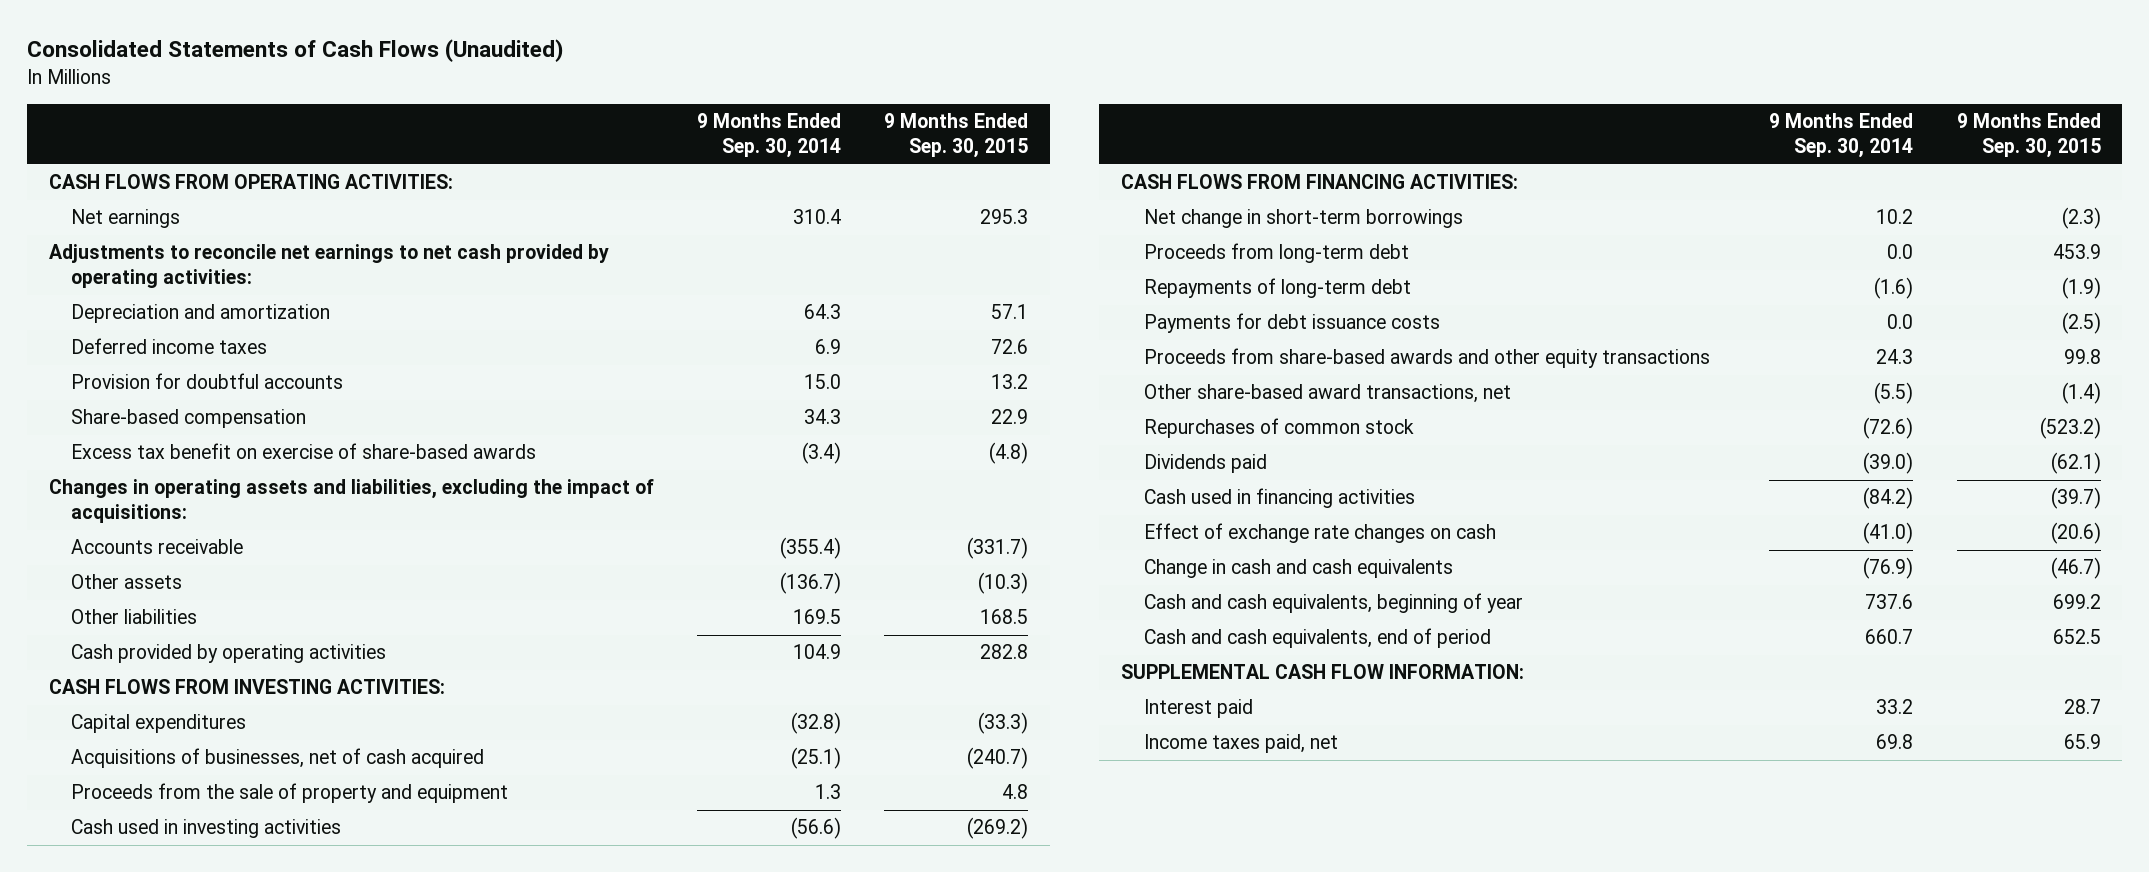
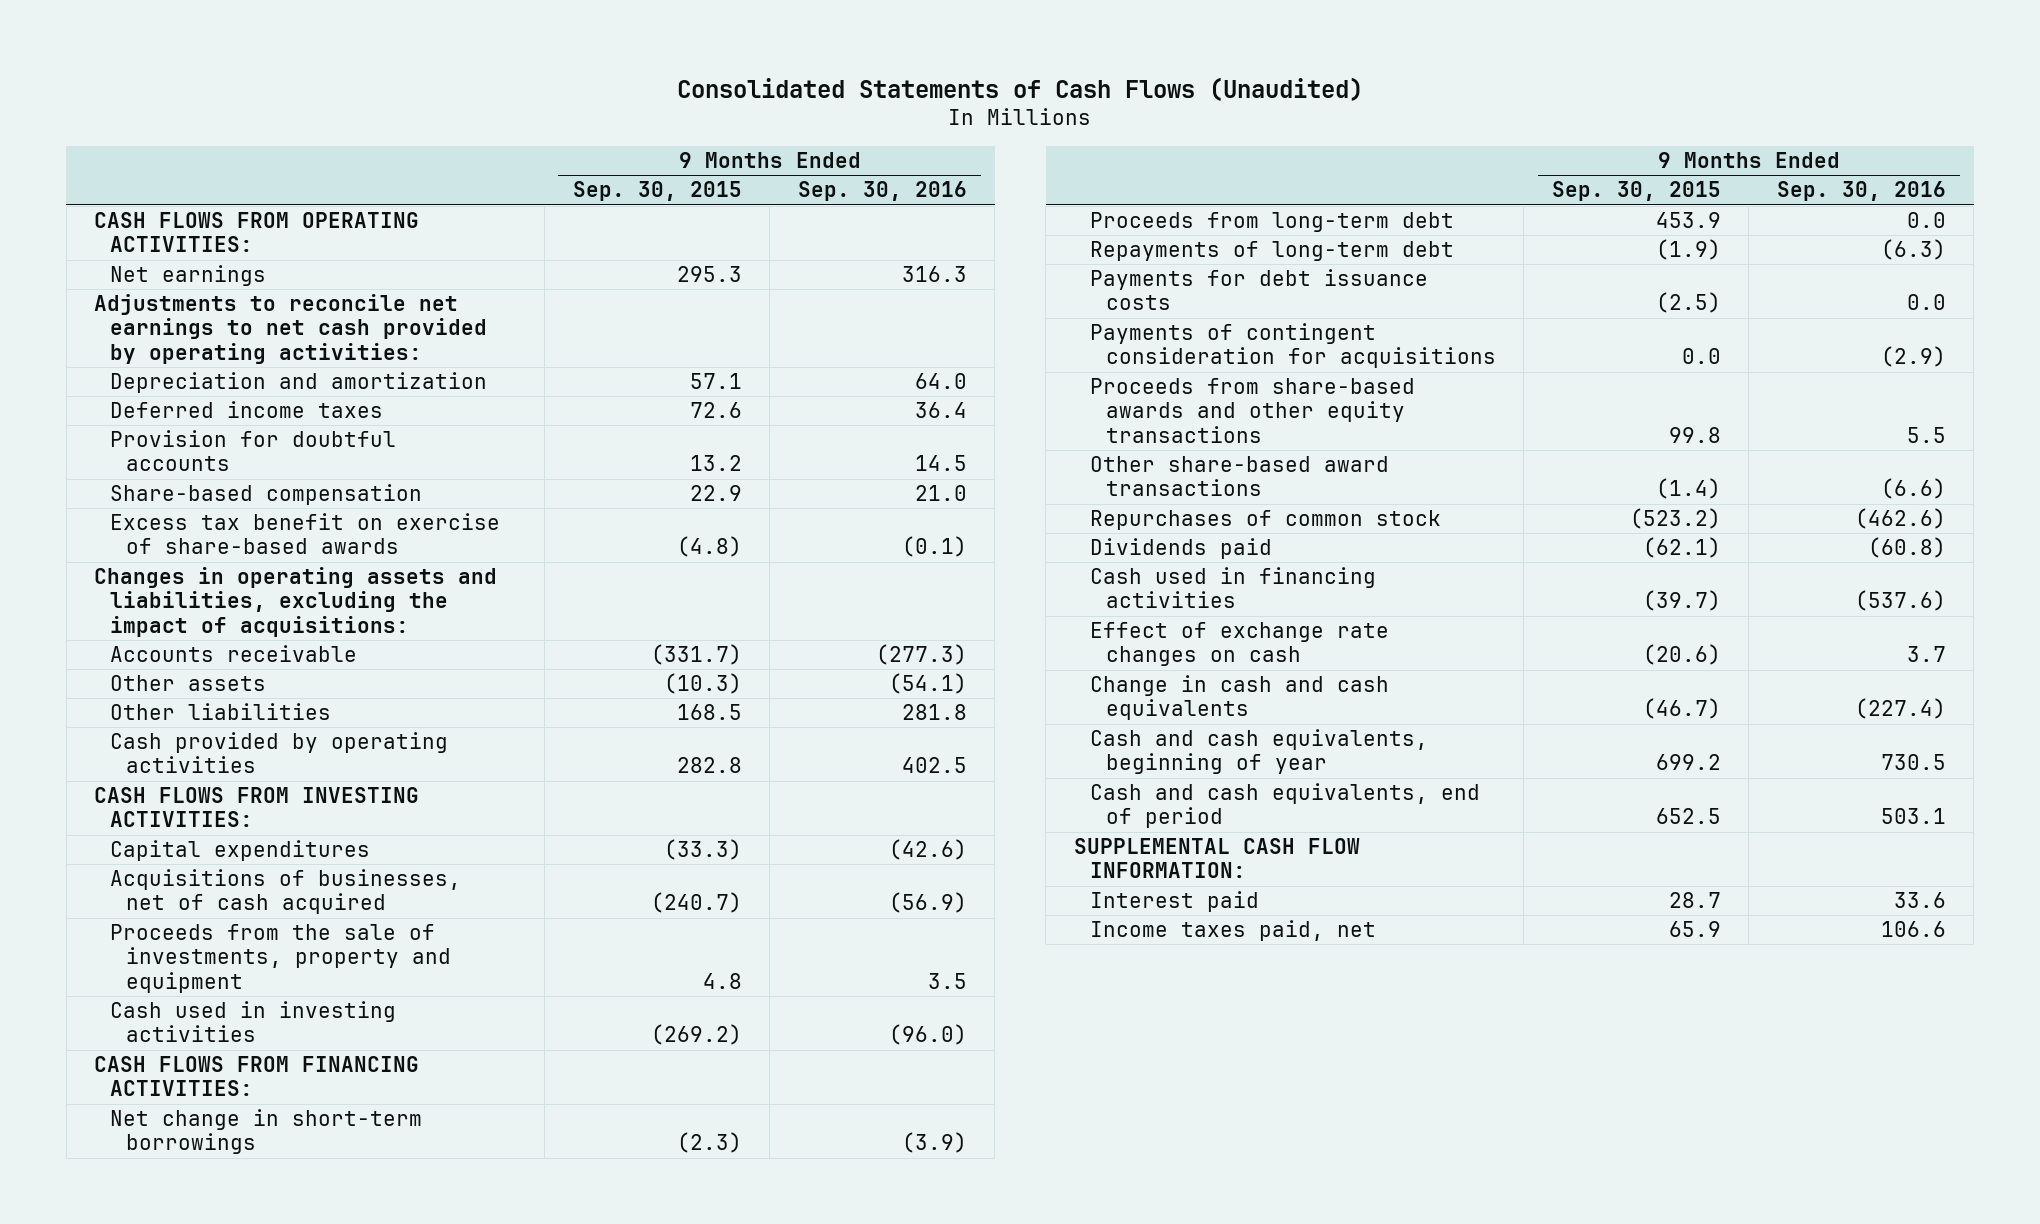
[696,113,841,159] 9 Months Ended Sep. 30, 2014 -> none
none -> [797,181,967,202] Sep. 30, 2016
[71,783,509,804] Proceeds from the sale of property and equipment -> [110,924,452,993] Proceeds from the sale of investments, property and equipment
none -> [1089,323,1496,369] Payments of contingent consideration for acquisitions
[1143,384,1511,404] Other share-based award transactions, net -> [1089,456,1389,497] Other share-based award transactions

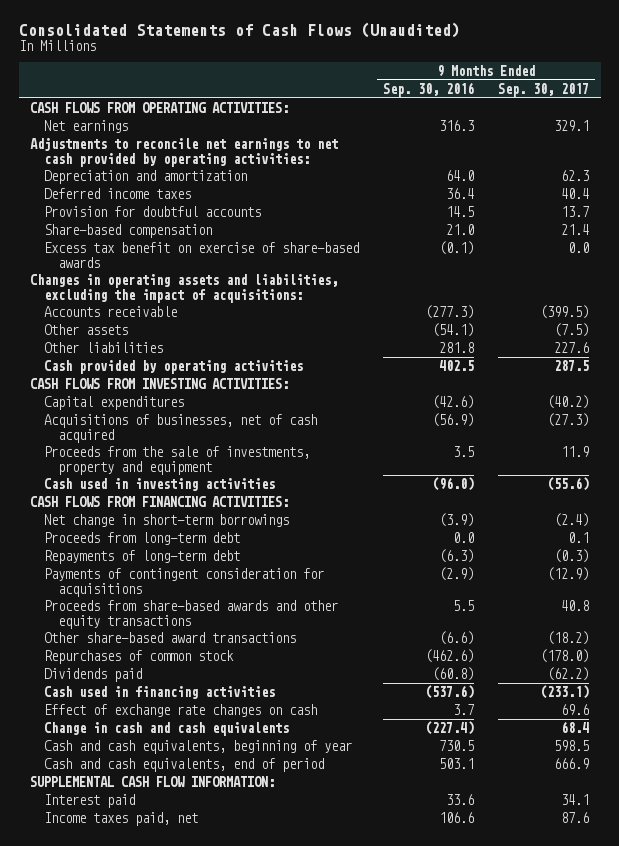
[572,181,742,202] Sep. 30, 2015 -> none
none -> [497,82,589,97] Sep. 30, 2017
[1089,269,1428,311] Payments for debt issuance costs -> none

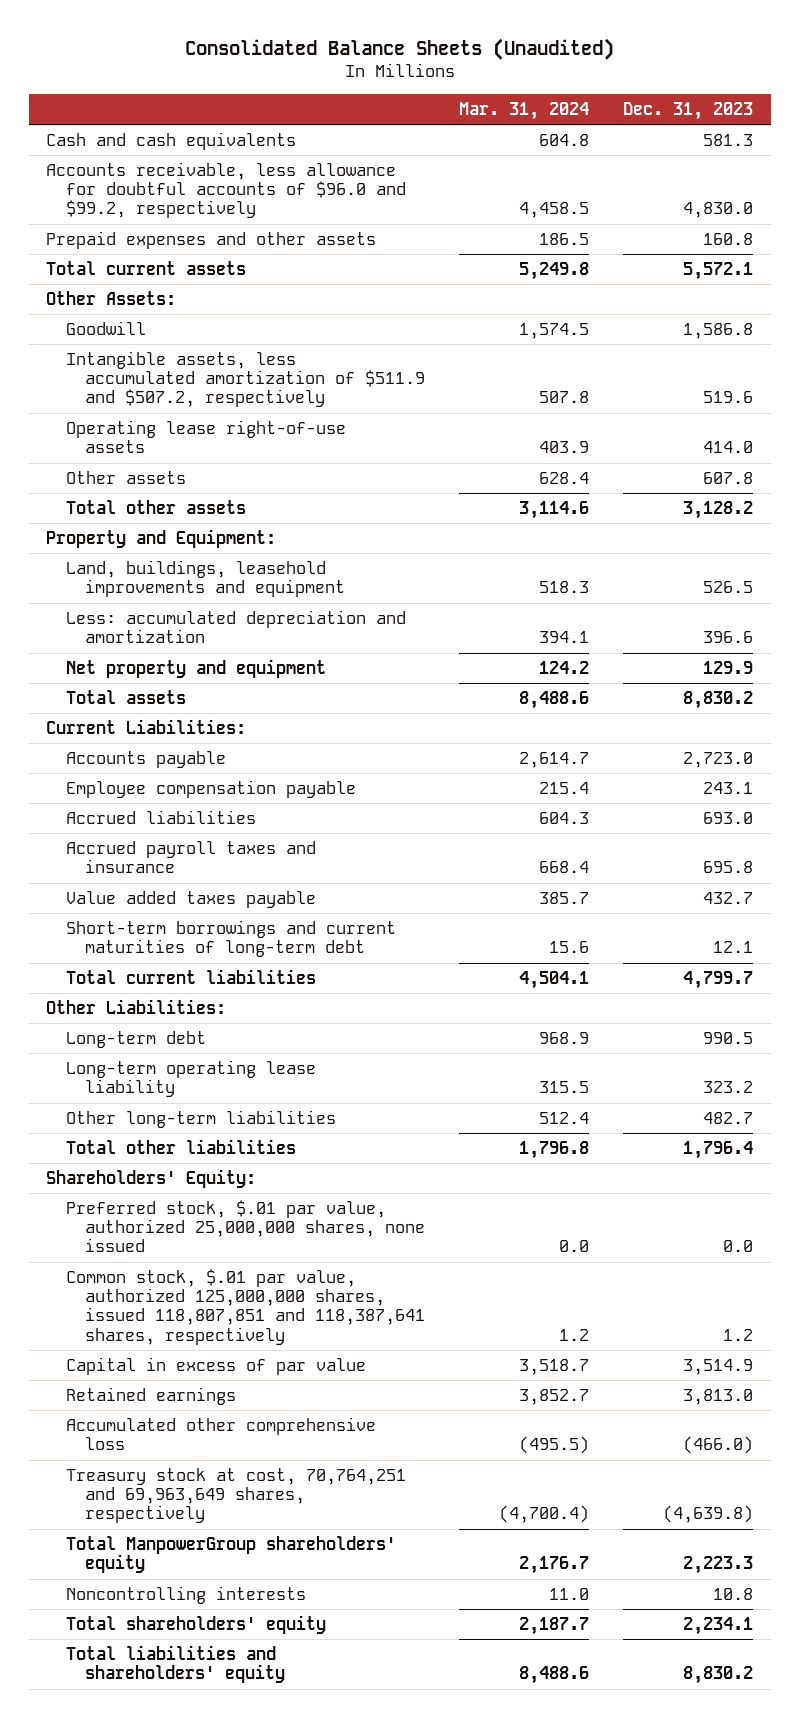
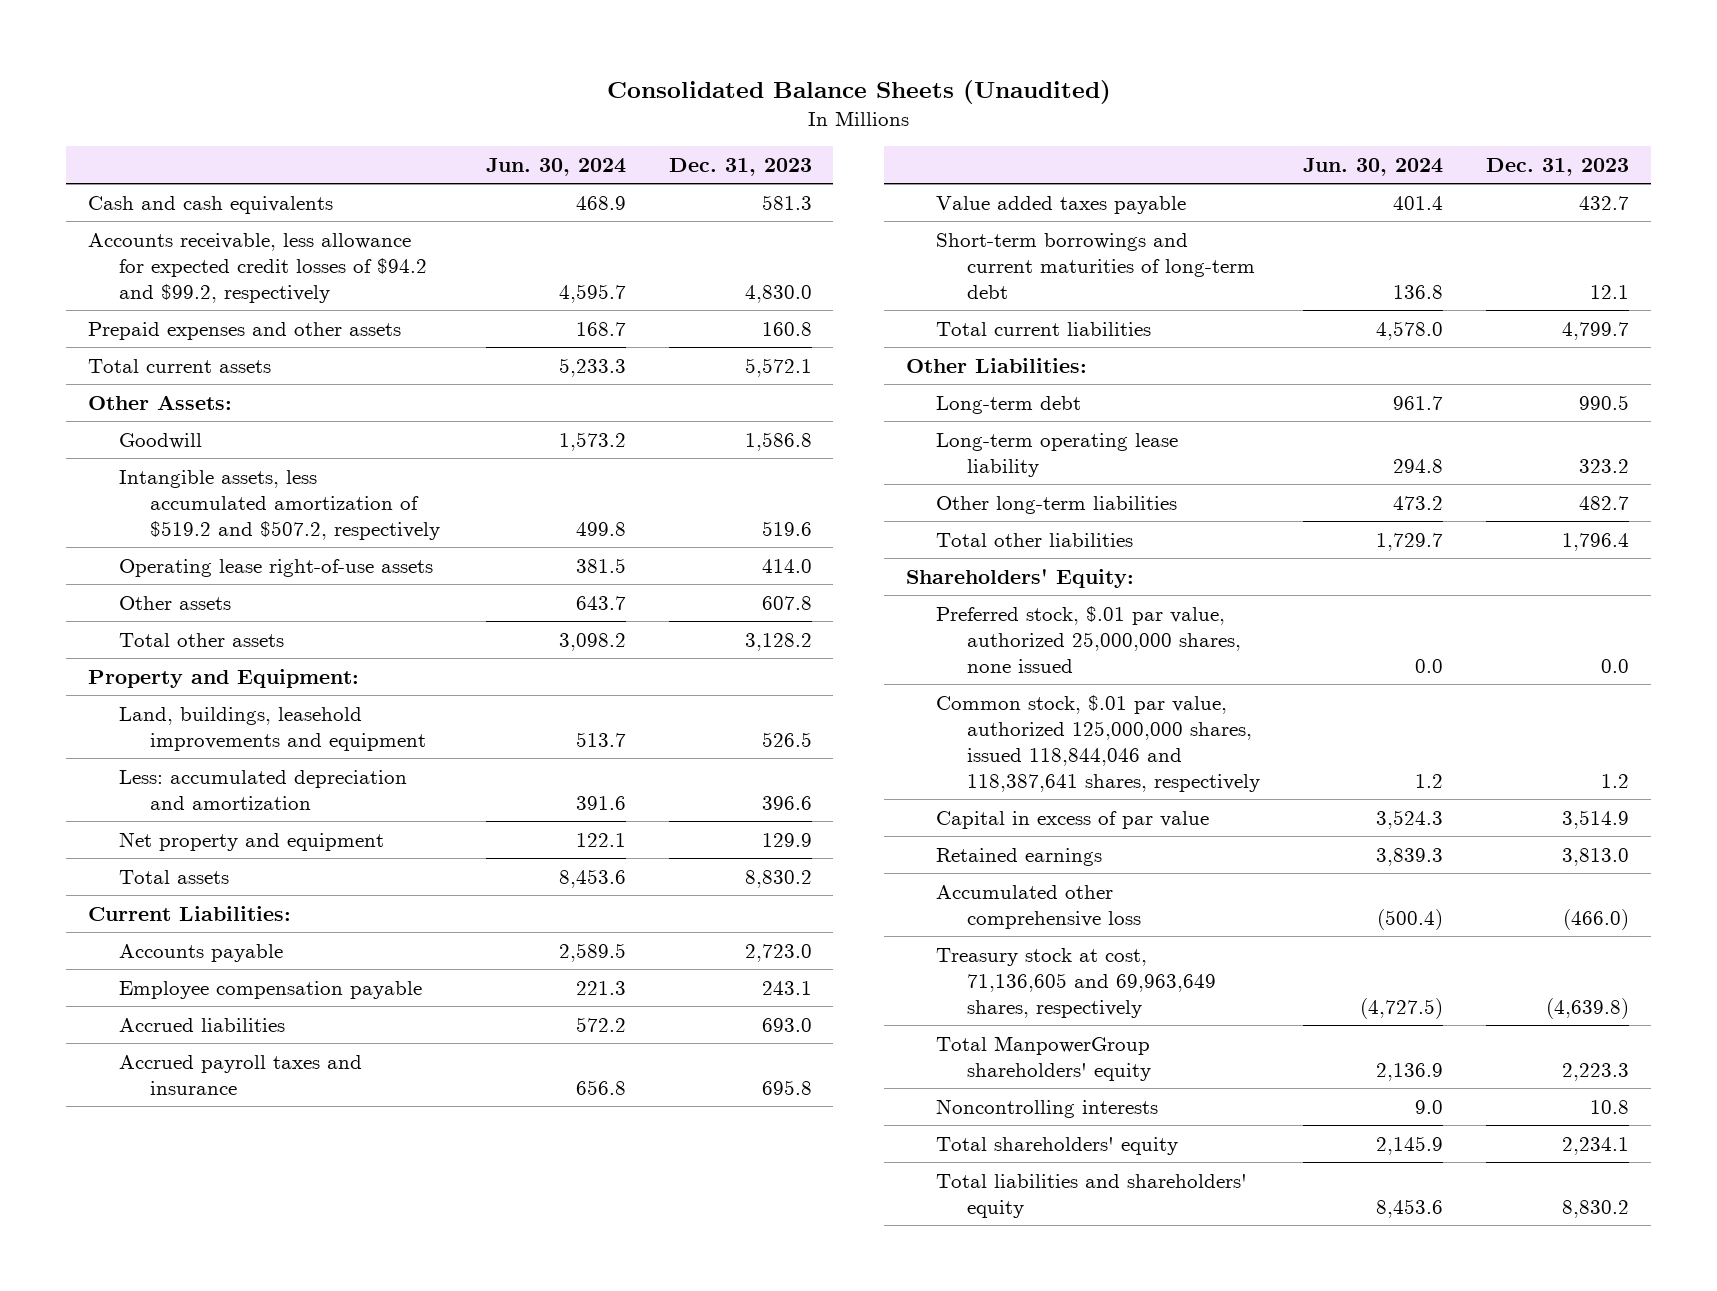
[459,102,590,121] Mar. 31, 2024 -> none
none -> [485,157,626,176] Jun. 30, 2024
[46,161,406,219] Accounts receivable, less allowance for doubtful accounts of $96.0 and $99.2, respectively -> [87,232,427,303] Accounts receivable, less allowance for expected credit losses of $94.2 and $99.2, respectively
[65,350,425,408] Intangible assets, less accumulated amortization of $511.9 and $507.2, respectively -> [118,469,440,540] Intangible assets, less accumulated amortization of $519.2 and $507.2, respectively
[65,1268,425,1345] Common stock, $.01 par value, authorized 125,000,000 shares, issued 118,807,851 and 118,387,641 shares, respectively -> [936,694,1261,792] Common stock, $.01 par value, authorized 125,000,000 shares, issued 118,844,046 and 118,387,641 shares, respectively
[65,1467,406,1524] Treasury stock at cost, 70,764,251 and 69,963,649 shares, respectively -> [936,947,1217,1018] Treasury stock at cost, 71,136,605 and 69,963,649 shares, respectively

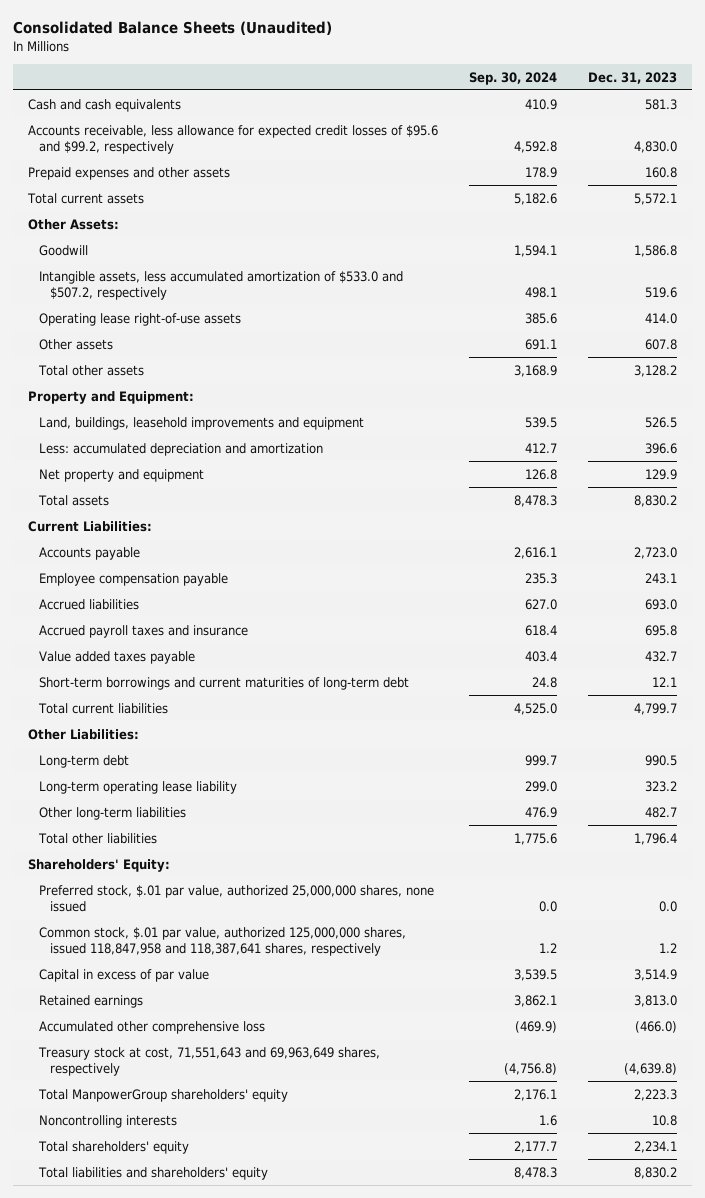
[485,157,626,176] Jun. 30, 2024 -> none
none -> [469,71,558,85] Sep. 30, 2024
[87,232,427,303] Accounts receivable, less allowance for expected credit losses of $94.2 and $99.2, respectively -> [28,124,439,155] Accounts receivable, less allowance for expected credit losses of $95.6 and $99.2, respectively
[118,469,440,540] Intangible assets, less accumulated amortization of $519.2 and $507.2, respectively -> [39,270,404,301] Intangible assets, less accumulated amortization of $533.0 and $507.2, respectively
[936,694,1261,792] Common stock, $.01 par value, authorized 125,000,000 shares, issued 118,844,046 and 118,387,641 shares, respectively -> [39,926,407,957] Common stock, $.01 par value, authorized 125,000,000 shares, issued 118,847,958 and 118,387,641 shares, respectively
[936,947,1217,1018] Treasury stock at cost, 71,136,605 and 69,963,649 shares, respectively -> [38,1046,381,1077] Treasury stock at cost, 71,551,643 and 69,963,649 shares, respectively

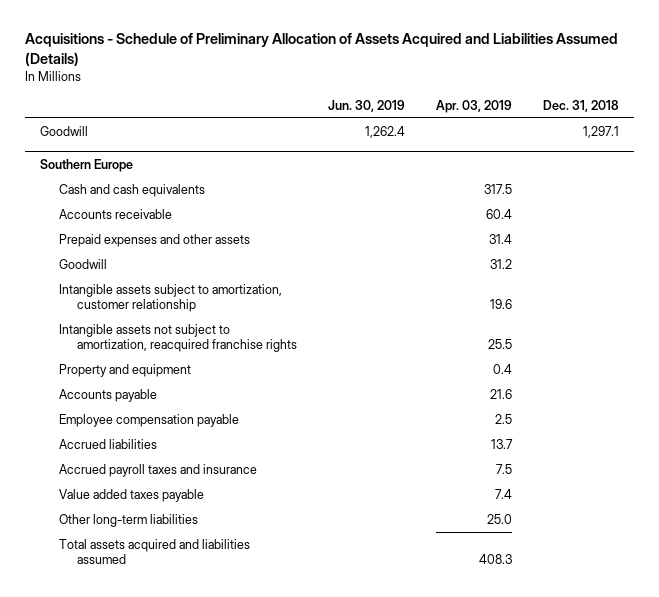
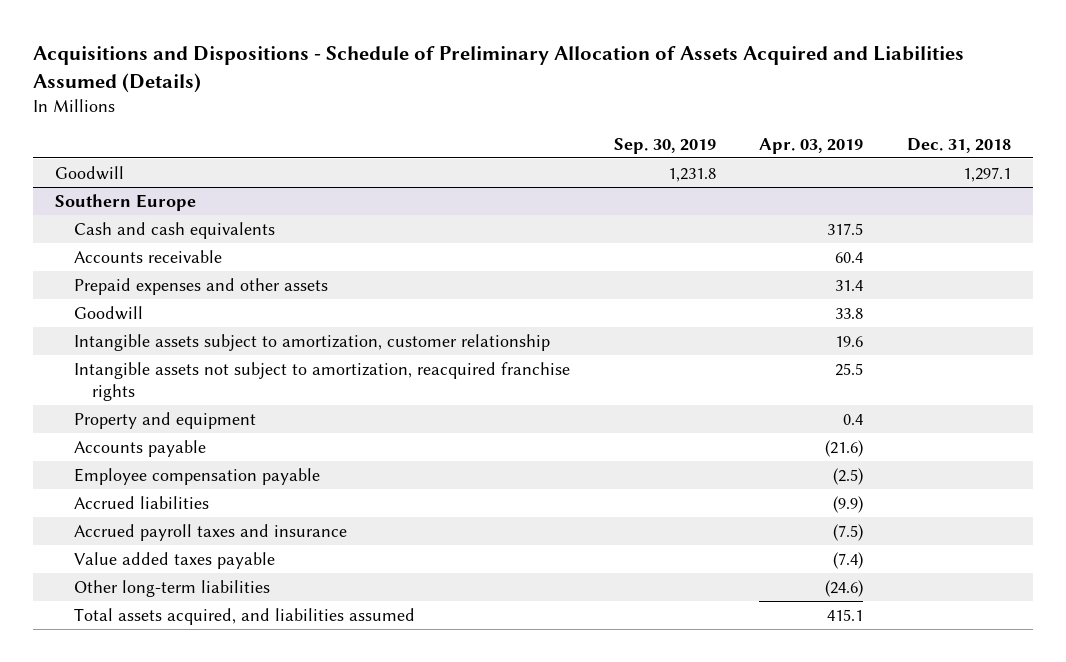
[25,33,619,66] Acquisitions - Schedule of Preliminary Allocation of Assets Acquired and Liabilities Assumed (Details) -> [32,46,964,94] Acquisitions and Dispositions - Schedule of Preliminary Allocation of Assets Acquired and Liabilities Assumed (Details)
[328,100,406,113] Jun. 30, 2019 -> none
none -> [613,137,716,154] Sep. 30, 2019
[490,258,513,269] 31.2 -> [835,307,864,319] 33.8
[490,388,513,399] 21.6 -> [825,439,864,457] (21.6)
[495,413,513,424] 2.5 -> [833,467,864,485] (2.5)
[491,438,514,449] 13.7 -> [833,495,864,513] (9.9)
[496,463,513,474] 7.5 -> [833,523,864,541] (7.5)
[495,488,513,499] 7.4 -> [833,551,864,569] (7.4)
[487,513,513,524] 25.0 -> [825,579,864,597] (24.6)
[58,538,250,565] Total assets acquired and liabilities assumed -> [73,607,415,625] Total assets acquired, and liabilities assumed
[479,554,513,565] 408.3 -> [827,608,864,621] 415.1

